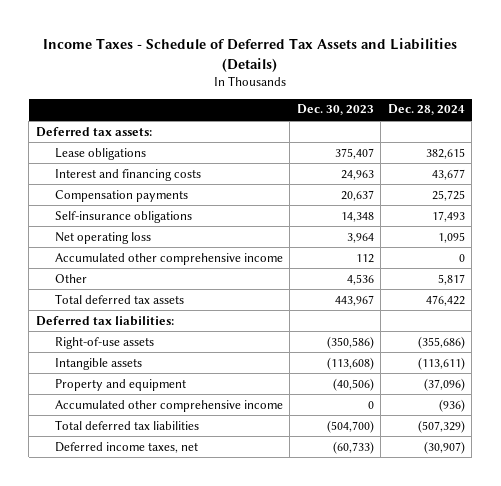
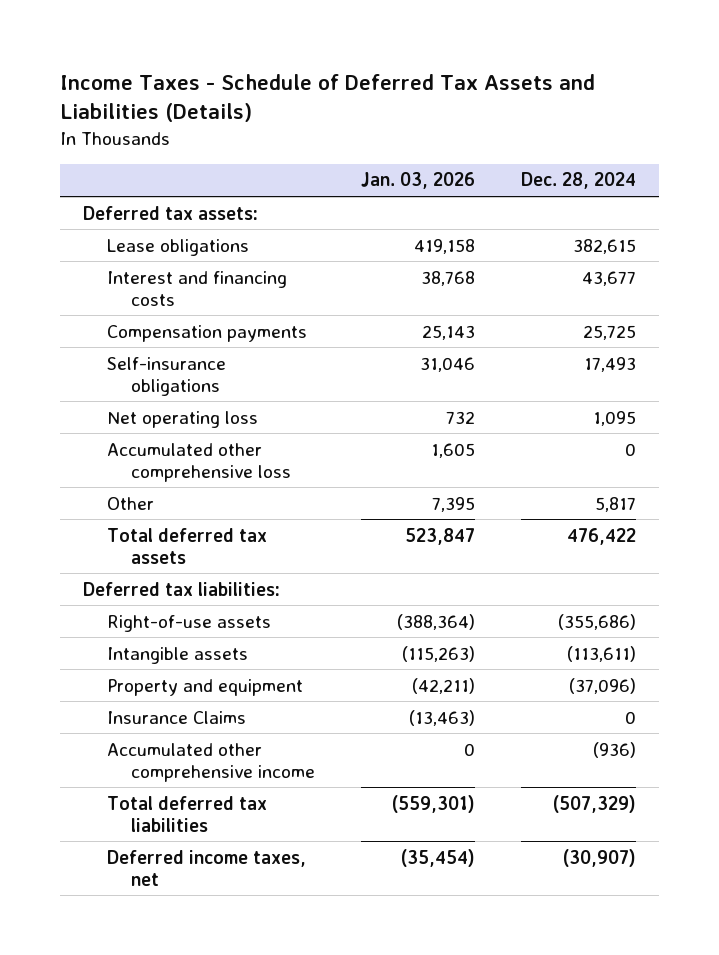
[296,104,374,116] Dec. 30, 2023 -> none
none -> [360,172,475,190] Jan. 03, 2026
[54,252,283,265] Accumulated other comprehensive income -> [107,442,291,482] Accumulated other comprehensive loss
none -> [107,710,247,724] Insurance Claims

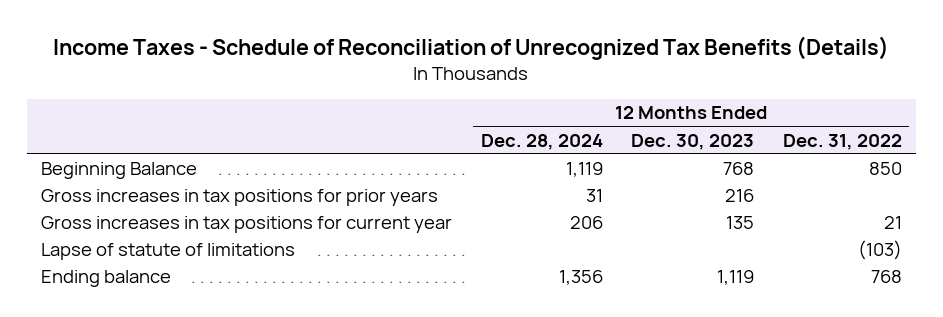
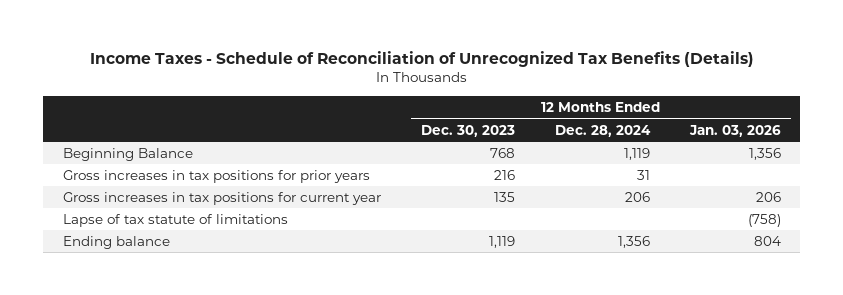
[783,133,903,150] Dec. 31, 2022 -> none
none -> [688,124,781,137] Jan. 03, 2026
[40,243,295,261] Lapse of statute of limitations -> [62,214,288,228] Lapse of tax statute of limitations

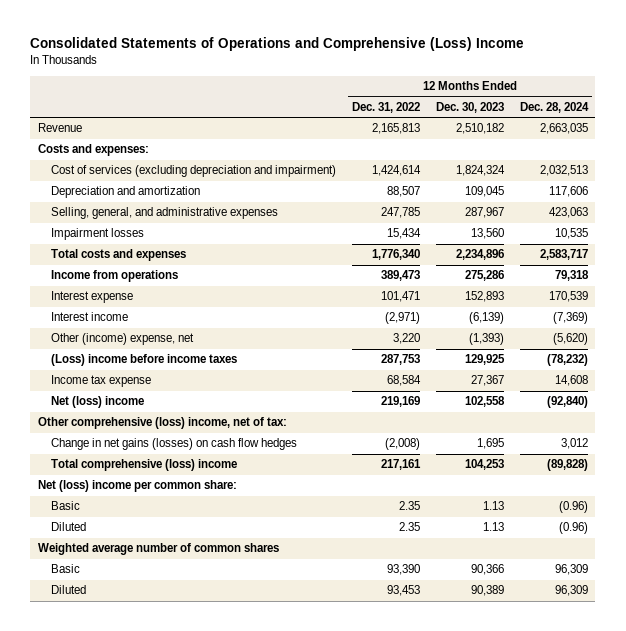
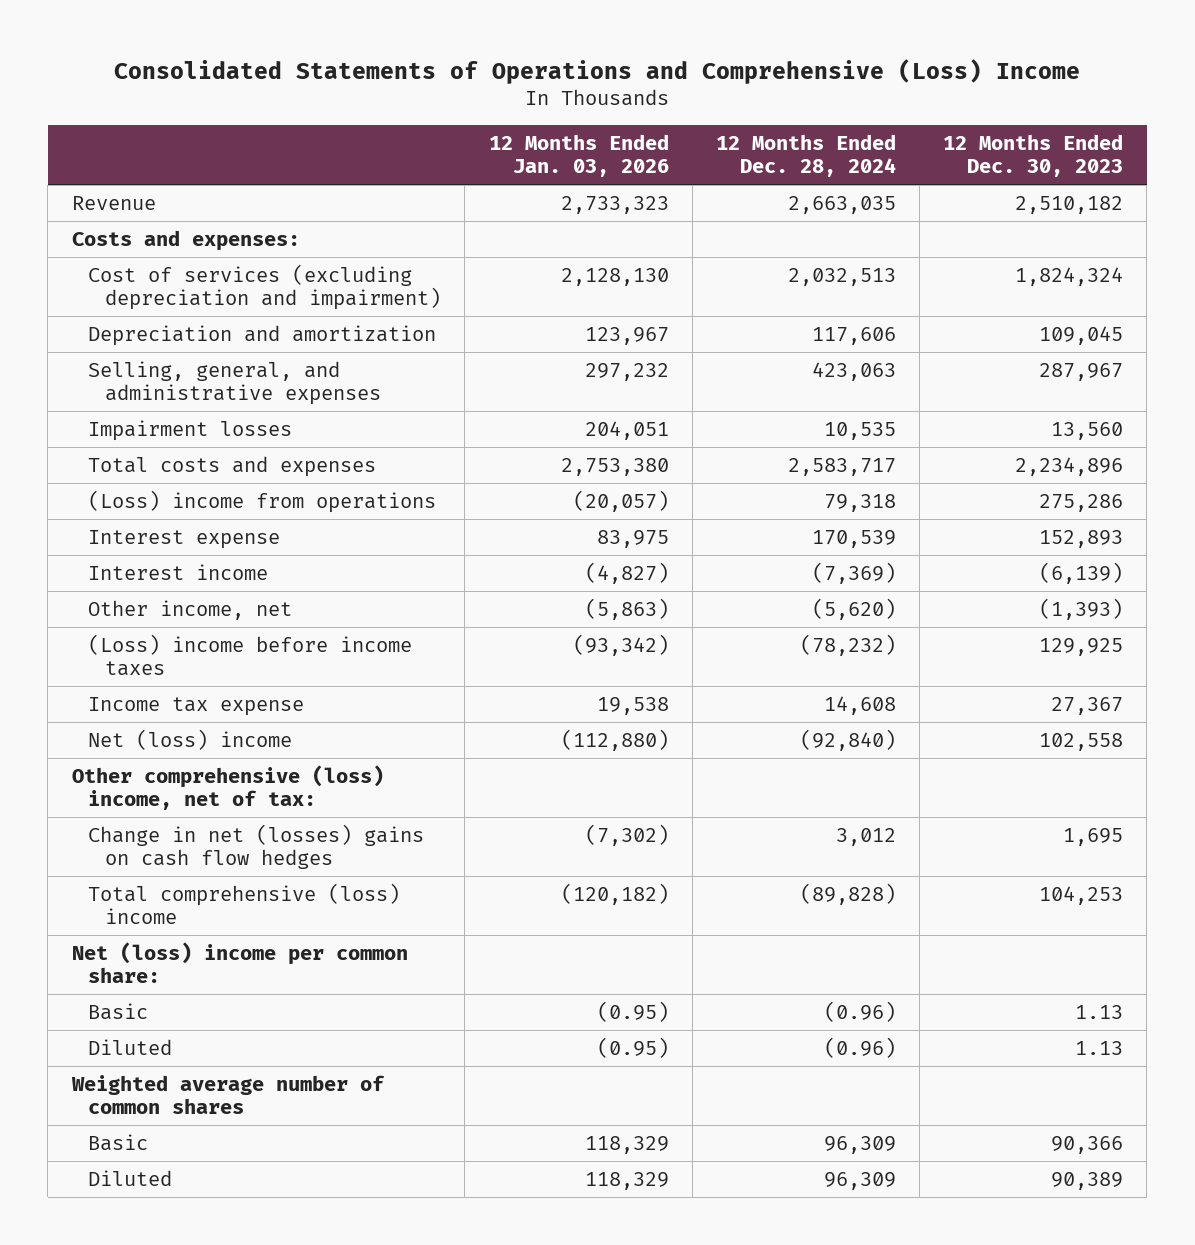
[351,101,420,113] Dec. 31, 2022 -> none
none -> [488,133,669,178] 12 Months Ended Jan. 03, 2026
[50,270,178,283] Income from operations -> [88,489,437,513] (Loss) income from operations
[50,333,194,346] Other (income) expense, net -> [88,599,293,620] Other income, net
[50,438,297,451] Change in net gains (losses) on cash flow hedges -> [88,823,425,870] Change in net (losses) gains on cash flow hedges

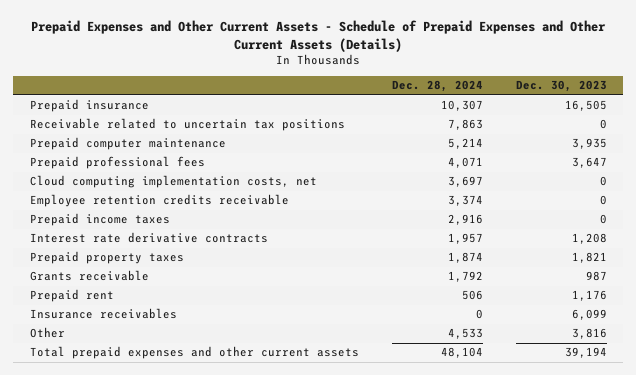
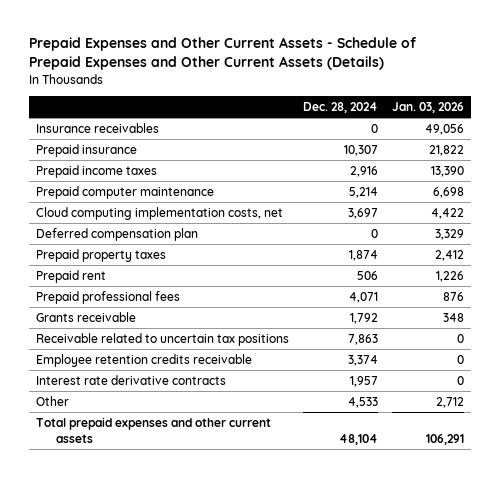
[515,80,607,93] Dec. 30, 2023 -> none
none -> [392,101,465,113] Jan. 03, 2026
[29,308,177,320] Insurance receivables -> [36,122,160,133] Insurance receivables
[29,213,170,227] Prepaid income taxes -> [36,164,158,178] Prepaid income taxes
none -> [36,227,199,241] Deferred compensation plan
[29,156,205,170] Prepaid professional fees -> [36,290,181,304] Prepaid professional fees
[29,270,149,282] Grants receivable -> [36,311,137,322] Grants receivable
[29,118,345,132] Receivable related to uncertain tax positions -> [36,332,290,346] Receivable related to uncertain tax positions
[29,194,289,208] Employee retention credits receivable -> [36,353,253,367] Employee retention credits receivable
[29,232,268,244] Interest rate derivative contracts -> [36,374,227,385] Interest rate derivative contracts

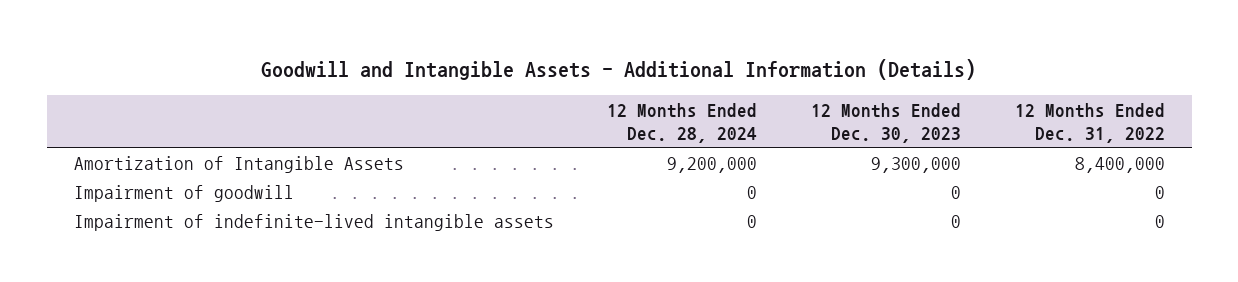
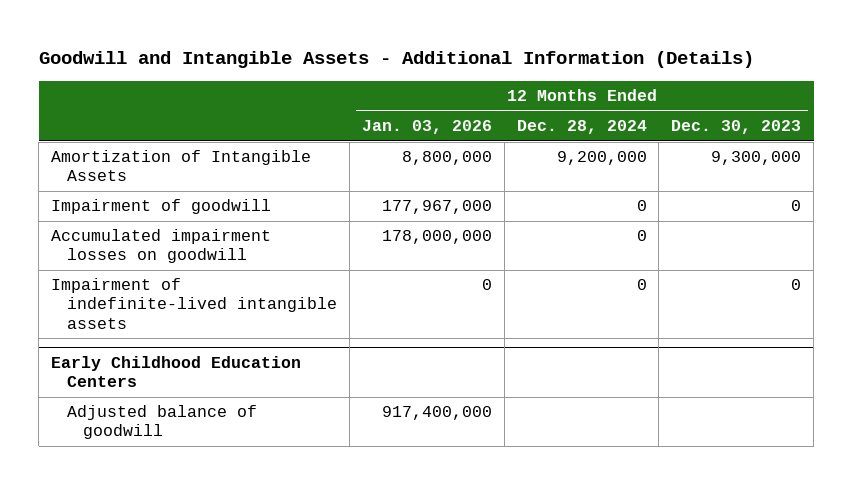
[1014,103,1165,143] 12 Months Ended Dec. 31, 2022 -> none
none -> [361,120,492,135] Jan. 03, 2026
none -> [51,229,272,264] Accumulated impairment losses on goodwill
none -> [51,355,302,388] Early Childhood Education Centers
none -> [67,405,258,440] Adjusted balance of goodwill

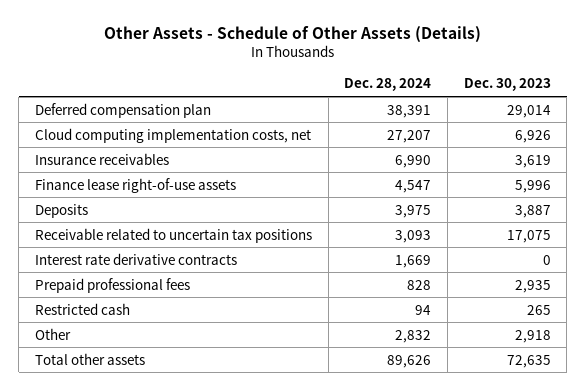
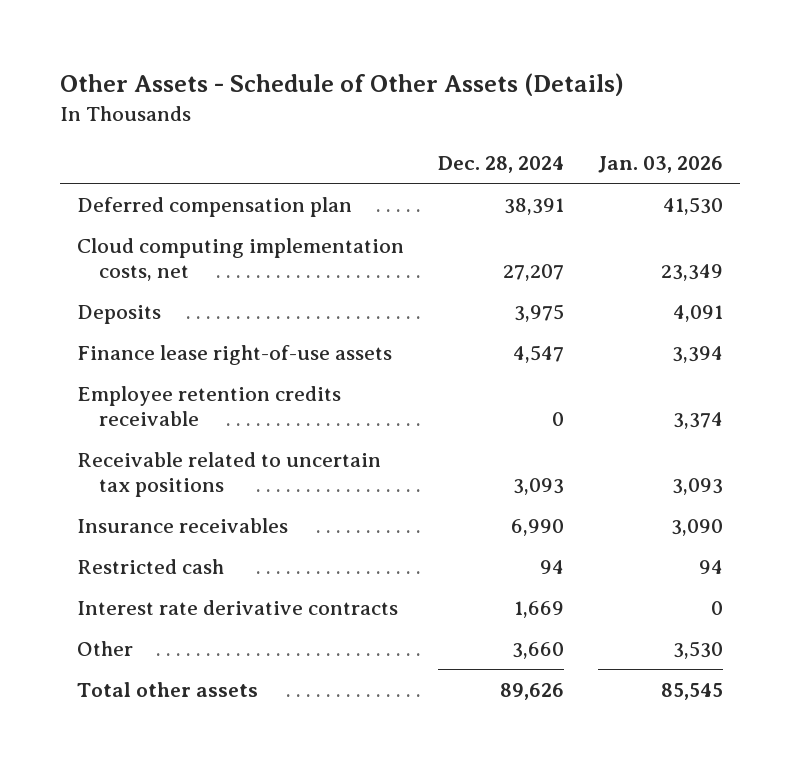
[463,78,551,92] Dec. 30, 2023 -> none
none -> [597,155,723,173] Jan. 03, 2026
[34,177,236,193] Finance lease right-of-use assets -> [76,344,392,365] Finance lease right-of-use assets
none -> [76,385,341,426] Employee retention credits receivable
[34,277,190,293] Prepaid professional fees -> none
[34,152,169,165] Insurance receivables -> [76,517,288,533] Insurance receivables
[34,252,237,265] Interest rate derivative contracts -> [76,599,398,615] Interest rate derivative contracts
[395,329,432,343] 2,832 -> [511,641,564,659] 3,660

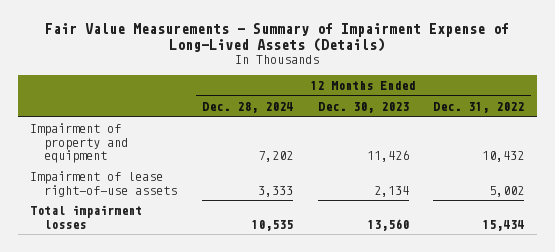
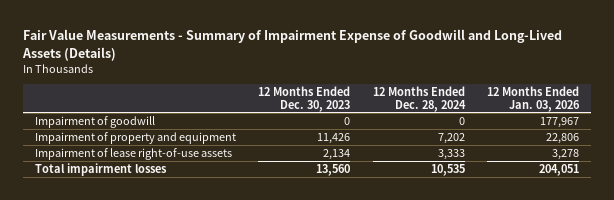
[45,23,510,53] Fair Value Measurements - Summary of Impairment Expense of Long-Lived Assets (Details) -> [22,29,563,61] Fair Value Measurements - Summary of Impairment Expense of Goodwill and Long-Lived Assets (Details)
[433,102,525,114] Dec. 31, 2022 -> none
none -> [487,85,581,112] 12 Months Ended Jan. 03, 2026
none -> [34,115,155,128] Impairment of goodwill

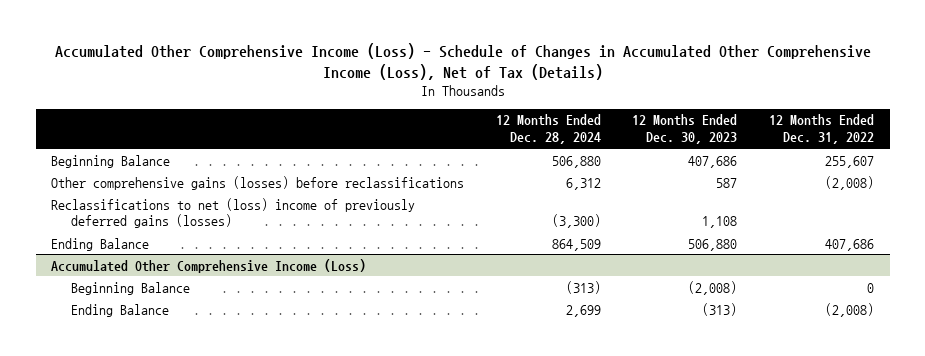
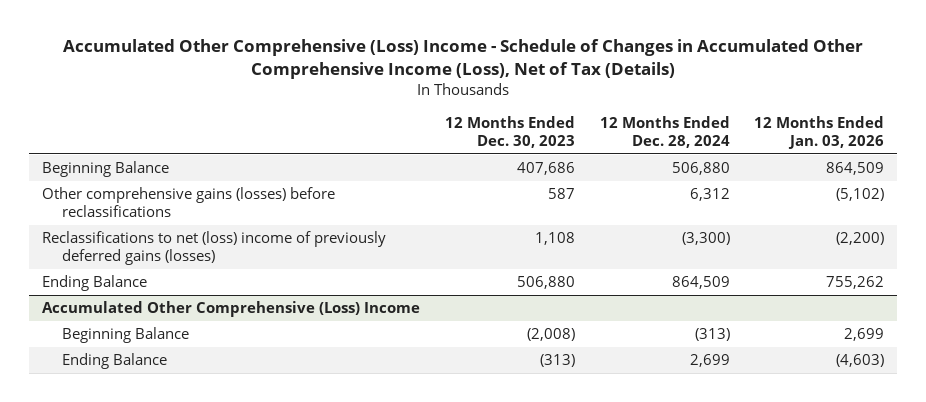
[54,43,871,81] Accumulated Other Comprehensive Income (Loss) - Schedule of Changes in Accumulated Other Comprehensive Income (Loss), Net of Tax (Details) -> [63,39,864,79] Accumulated Other Comprehensive (Loss) Income - Schedule of Changes in Accumulated Other Comprehensive Income (Loss), Net of Tax (Details)
[768,114,874,145] 12 Months Ended Dec. 31, 2022 -> none
none -> [754,115,885,149] 12 Months Ended Jan. 03, 2026
[51,258,367,273] Accumulated Other Comprehensive Income (Loss) -> [41,301,420,318] Accumulated Other Comprehensive (Loss) Income

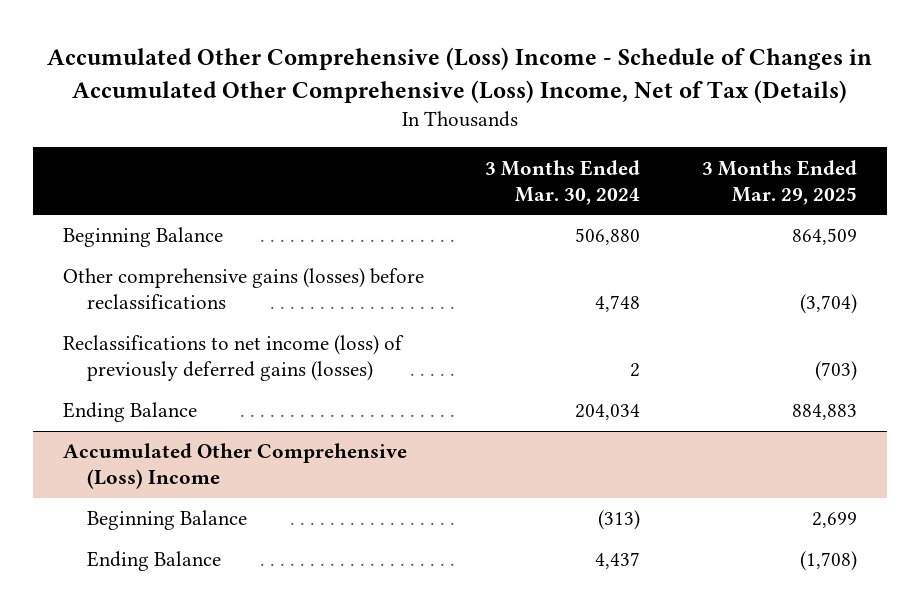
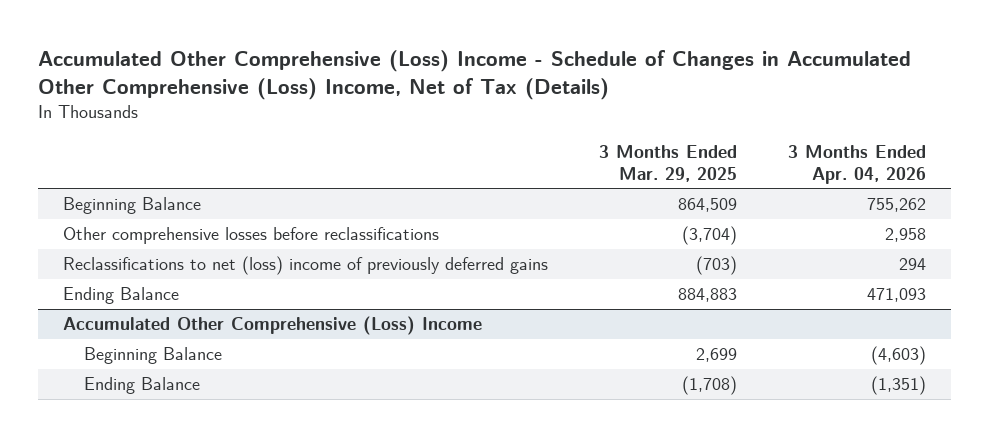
[485,159,641,205] 3 Months Ended Mar. 30, 2024 -> none
none -> [787,144,926,184] 3 Months Ended Apr. 04, 2026
[63,268,425,310] Other comprehensive gains (losses) before reclassifications -> [63,227,440,245] Other comprehensive losses before reclassifications
[63,335,405,382] Reclassifications to net income (loss) of previously deferred gains (losses) -> [63,256,549,276] Reclassifications to net (loss) income of previously deferred gains

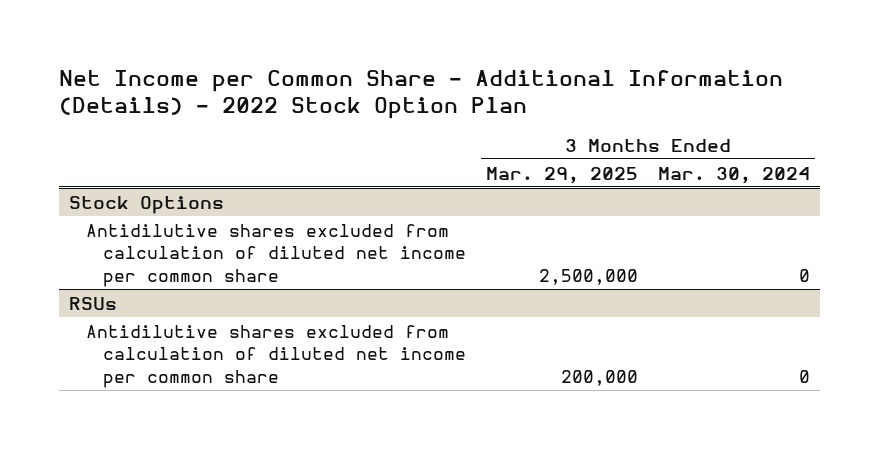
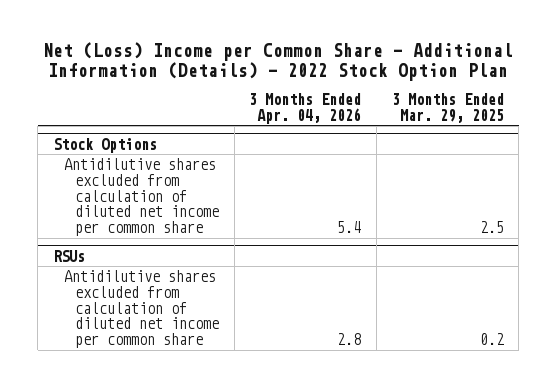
[58,69,783,120] Net Income per Common Share - Additional Information (Details) - 2022 Stock Option Plan -> [43,42,514,81] Net (Loss) Income per Common Share - Additional Information (Details) - 2022 Stock Option Plan
[657,166,810,184] Mar. 30, 2024 -> none
none -> [249,93,362,124] 3 Months Ended Apr. 04, 2026
[538,268,638,285] 2,500,000 -> [479,221,504,234] 2.5
[560,369,638,386] 200,000 -> [479,333,504,346] 0.2

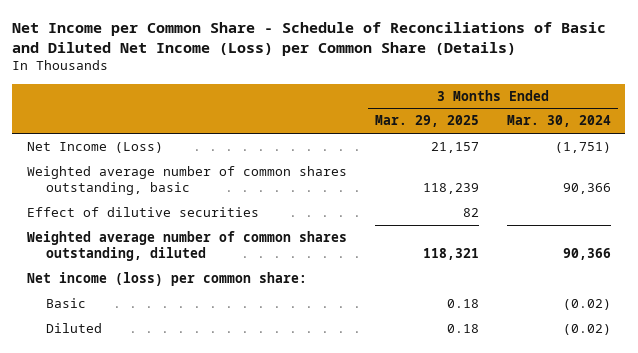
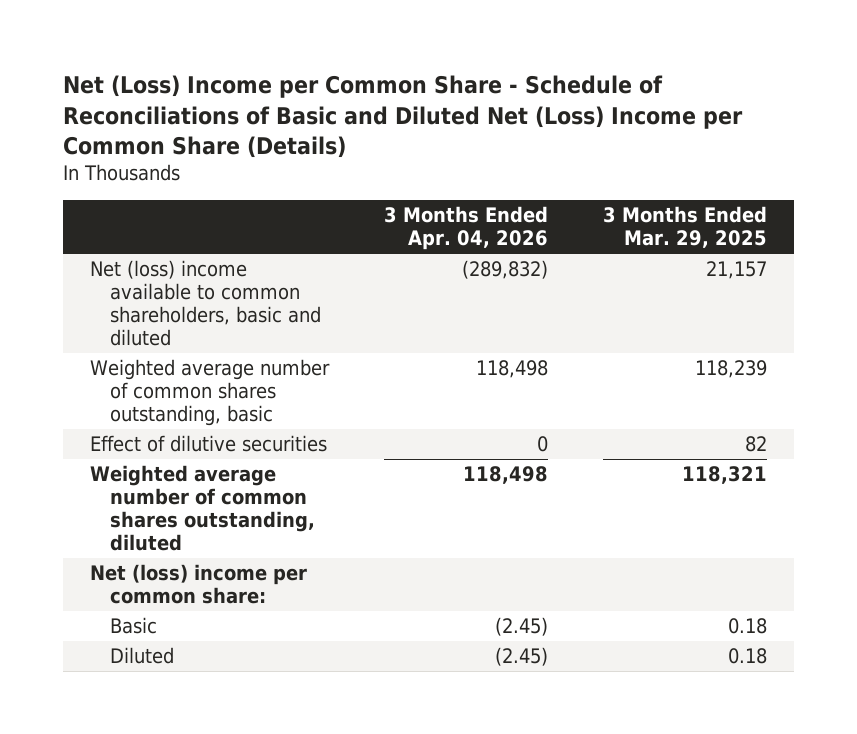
[12,21,607,56] Net Income per Common Share - Schedule of Reconciliations of Basic and Diluted Net Income (Loss) per Common Share (Details) -> [62,75,743,158] Net (Loss) Income per Common Share - Schedule of Reconciliations of Basic and Diluted Net (Loss) Income per Common Share (Details)
[507,115,612,128] Mar. 30, 2024 -> none
none -> [384,206,549,251] 3 Months Ended Apr. 04, 2026
[26,142,163,154] Net Income (Loss) -> [90,260,322,346] Net (loss) income available to common shareholders, basic and diluted
[26,272,307,287] Net income (loss) per common share: -> [90,564,308,605] Net (loss) income per common share:

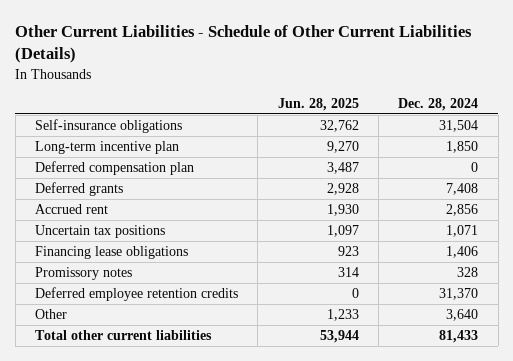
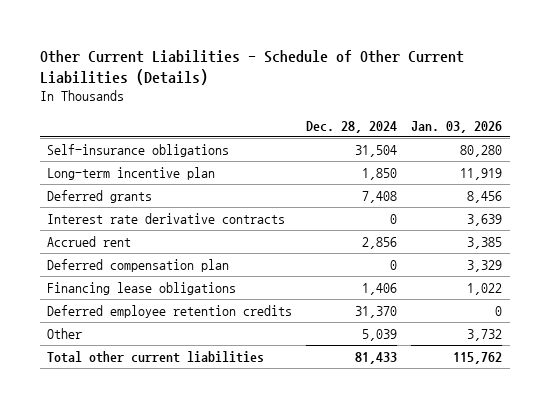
[277,97,359,111] Jun. 28, 2025 -> none
none -> [411,120,503,133] Jan. 03, 2026
none -> [47,212,286,224] Interest rate derivative contracts
[34,225,165,239] Uncertain tax positions -> none
[34,161,194,176] Deferred compensation plan -> [47,258,230,272] Deferred compensation plan
[34,267,132,281] Promissory notes -> none
[446,309,479,322] 3,640 -> [362,328,398,341] 5,039

